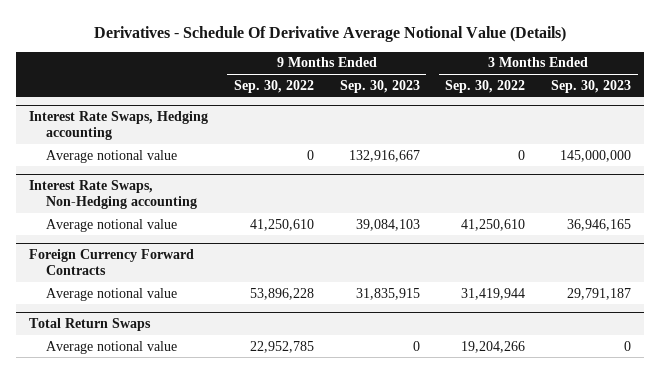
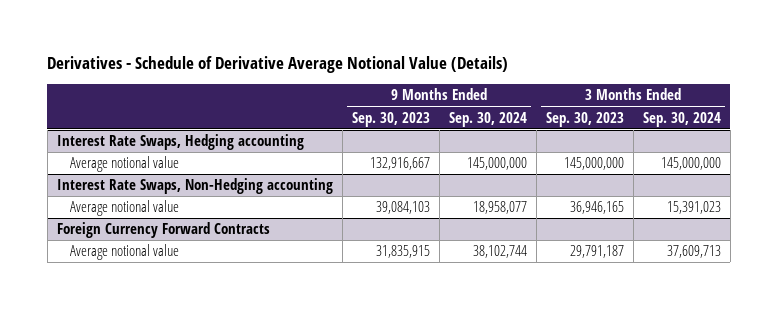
[94,25,567,42] Derivatives - Schedule Of Derivative Average Notional Value (Details) -> [47,56,509,74] Derivatives - Schedule of Derivative Average Notional Value (Details)
[233,79,314,93] Sep. 30, 2022 -> none
[445,79,526,93] Sep. 30, 2022 -> none
none -> [448,111,527,127] Sep. 30, 2024
none -> [642,111,721,127] Sep. 30, 2024
[28,317,151,331] Total Return Swaps -> none
[46,340,178,354] Average notional value -> none

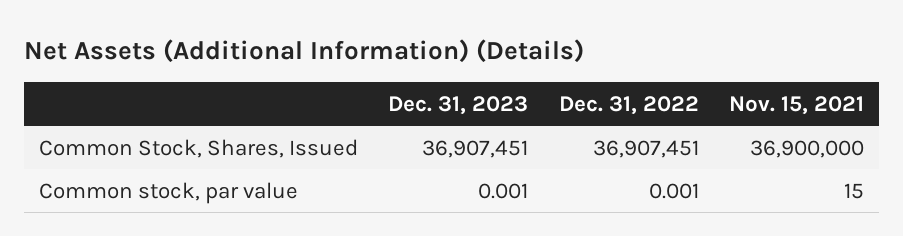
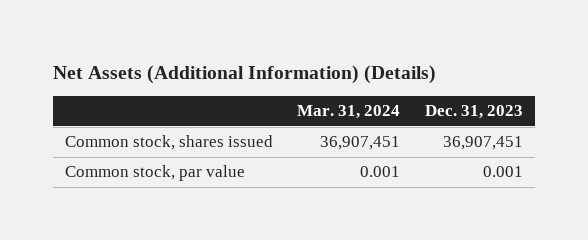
[558,95,699,115] Dec. 31, 2022 -> none
[728,95,864,115] Nov. 15, 2021 -> none
none -> [297,105,401,120] Mar. 31, 2024
[39,138,359,158] Common Stock, Shares, Issued -> [65,135,274,151] Common stock, shares issued

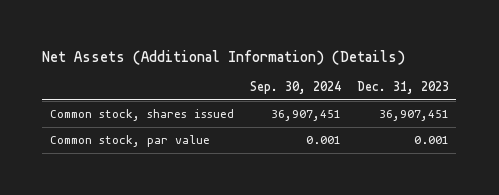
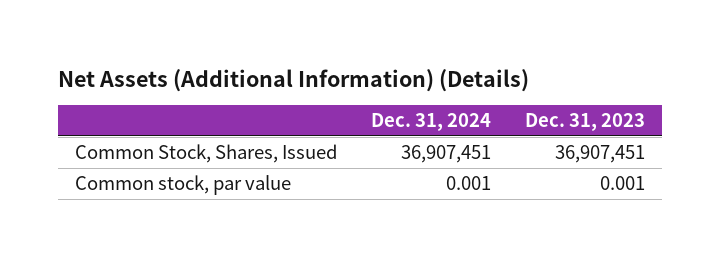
[249,81,341,95] Sep. 30, 2024 -> none
none -> [370,113,491,132] Dec. 31, 2024
[50,109,235,122] Common stock, shares issued -> [74,144,337,164] Common Stock, Shares, Issued

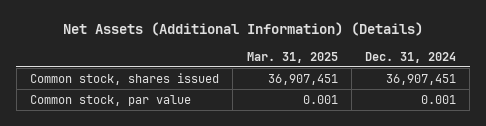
[524,113,645,132] Dec. 31, 2023 -> none
none -> [246,51,338,63] Mar. 31, 2025
[74,144,337,164] Common Stock, Shares, Issued -> [30,72,220,85] Common stock, shares issued

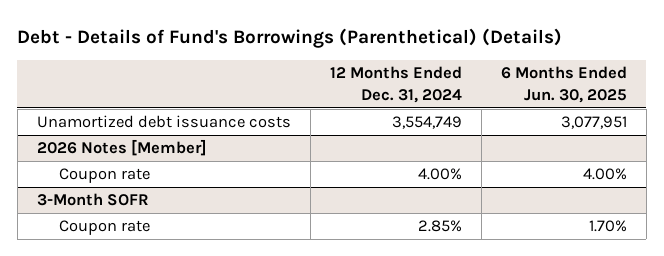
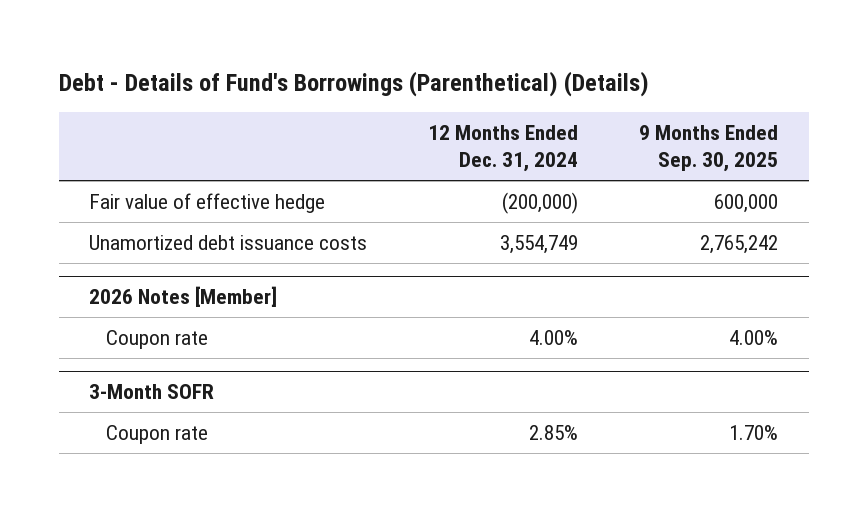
[500,66,627,103] 6 Months Ended Jun. 30, 2025 -> none
none -> [639,124,779,173] 9 Months Ended Sep. 30, 2025
none -> [89,192,326,213] Fair value of effective hedge

